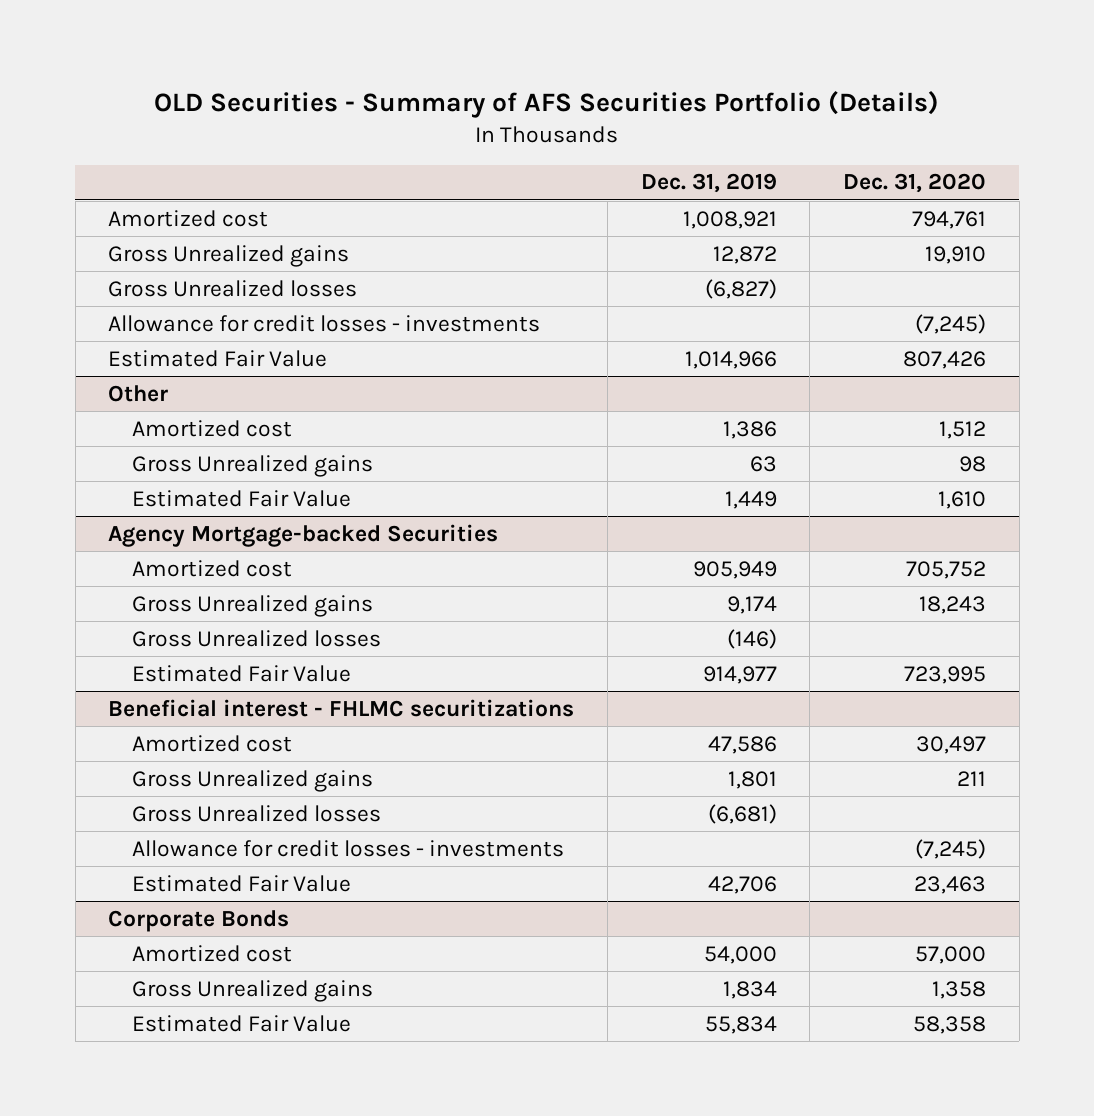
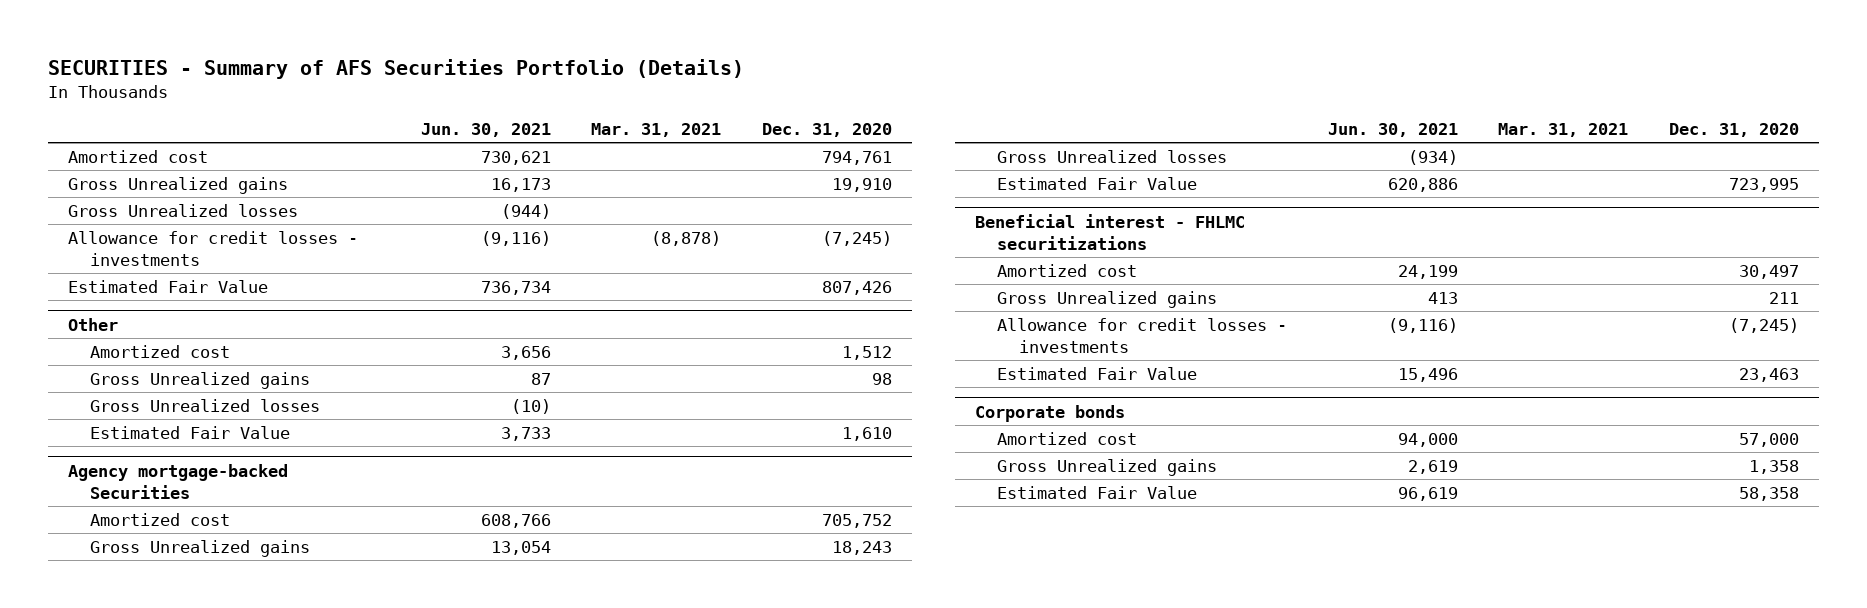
[154,90,940,118] OLD Securities - Summary of AFS Securities Portfolio (Details) -> [48,58,745,79] SECURITIES - Summary of AFS Securities Portfolio (Details)
[640,173,777,194] Dec. 31, 2019 -> none
none -> [420,122,551,137] Jun. 30, 2021
none -> [591,122,722,137] Mar. 31, 2021
none -> [90,398,321,412] Gross Unrealized losses
[108,523,499,547] Agency Mortgage-backed Securities -> [68,463,289,499] Agency mortgage-backed Securities
[131,804,381,822] Gross Unrealized losses -> none
[108,909,290,932] Corporate Bonds -> [975,404,1126,422] Corporate bonds

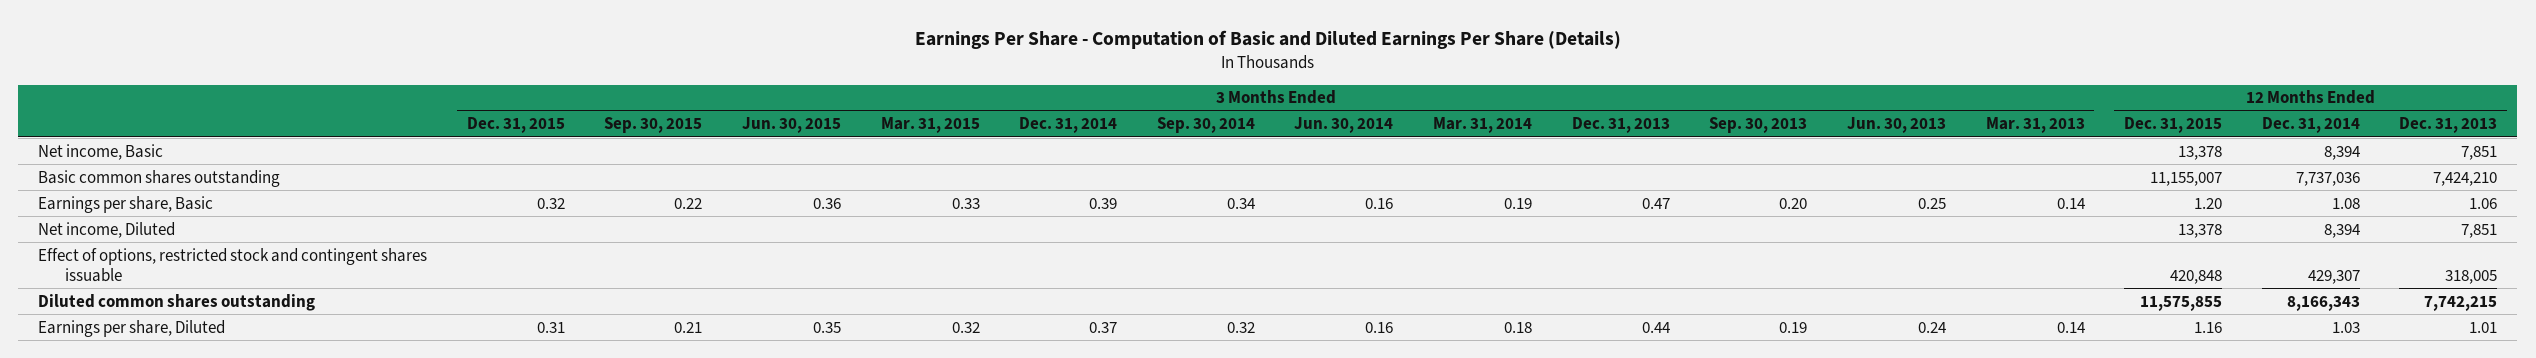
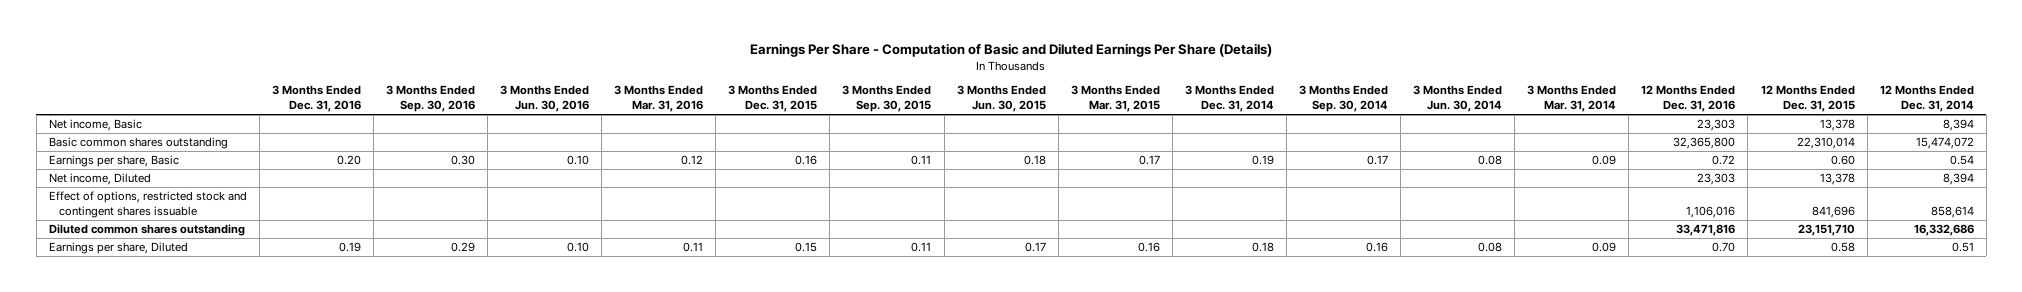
[1571,117,1670,134] Dec. 31, 2013 -> none
[1709,117,1808,134] Sep. 30, 2013 -> none
[1846,117,1946,134] Jun. 30, 2013 -> none
[1985,117,2085,134] Mar. 31, 2013 -> none
[2399,117,2498,134] Dec. 31, 2013 -> none
none -> [271,85,361,113] 3 Months Ended Dec. 31, 2016
none -> [385,85,475,113] 3 Months Ended Sep. 30, 2016
none -> [500,85,590,113] 3 Months Ended Jun. 30, 2016
none -> [614,85,704,113] 3 Months Ended Mar. 31, 2016
none -> [1641,85,1736,113] 12 Months Ended Dec. 31, 2016
[2150,171,2223,186] 11,155,007 -> [1796,137,1855,150] 22,310,014
[2295,171,2360,186] 7,737,036 -> [1915,137,1974,150] 15,474,072
[536,197,565,209] 0.32 -> [795,155,818,166] 0.16
[674,197,703,209] 0.22 -> [911,155,932,166] 0.11
[813,197,842,209] 0.36 -> [1023,155,1046,166] 0.18
[951,197,980,209] 0.33 -> [1138,155,1160,166] 0.17
[1089,197,1118,209] 0.39 -> [1251,155,1274,166] 0.19
[1226,197,1255,209] 0.34 -> [1367,155,1389,166] 0.17
[1365,197,1394,209] 0.16 -> [1478,155,1503,166] 0.08
[1504,197,1533,209] 0.19 -> [1592,155,1617,166] 0.09
[2194,197,2223,209] 1.20 -> [1830,155,1855,166] 0.60
[2331,197,2360,209] 1.08 -> [1949,155,1974,166] 0.54
[2170,270,2223,285] 420,848 -> [1811,205,1855,218] 841,696
[2307,270,2360,285] 429,307 -> [1930,205,1974,218] 858,614
[2140,295,2223,311] 11,575,855 -> [1797,224,1855,237] 23,151,710
[2286,295,2360,311] 8,166,343 -> [1913,224,1974,237] 16,332,686
[536,321,565,333] 0.31 -> [795,242,818,253] 0.15
[674,321,703,333] 0.21 -> [911,242,932,253] 0.11
[813,321,842,333] 0.35 -> [1024,242,1046,253] 0.17
[951,321,980,333] 0.32 -> [1137,242,1160,253] 0.16
[1089,321,1118,333] 0.37 -> [1251,242,1274,253] 0.18
[1226,321,1255,333] 0.32 -> [1366,242,1389,253] 0.16
[1365,321,1394,333] 0.16 -> [1478,242,1503,253] 0.08
[1504,321,1533,333] 0.18 -> [1592,242,1617,253] 0.09
[2194,321,2223,333] 1.16 -> [1830,242,1855,253] 0.58
[2331,321,2360,333] 1.03 -> [1951,242,1974,253] 0.51

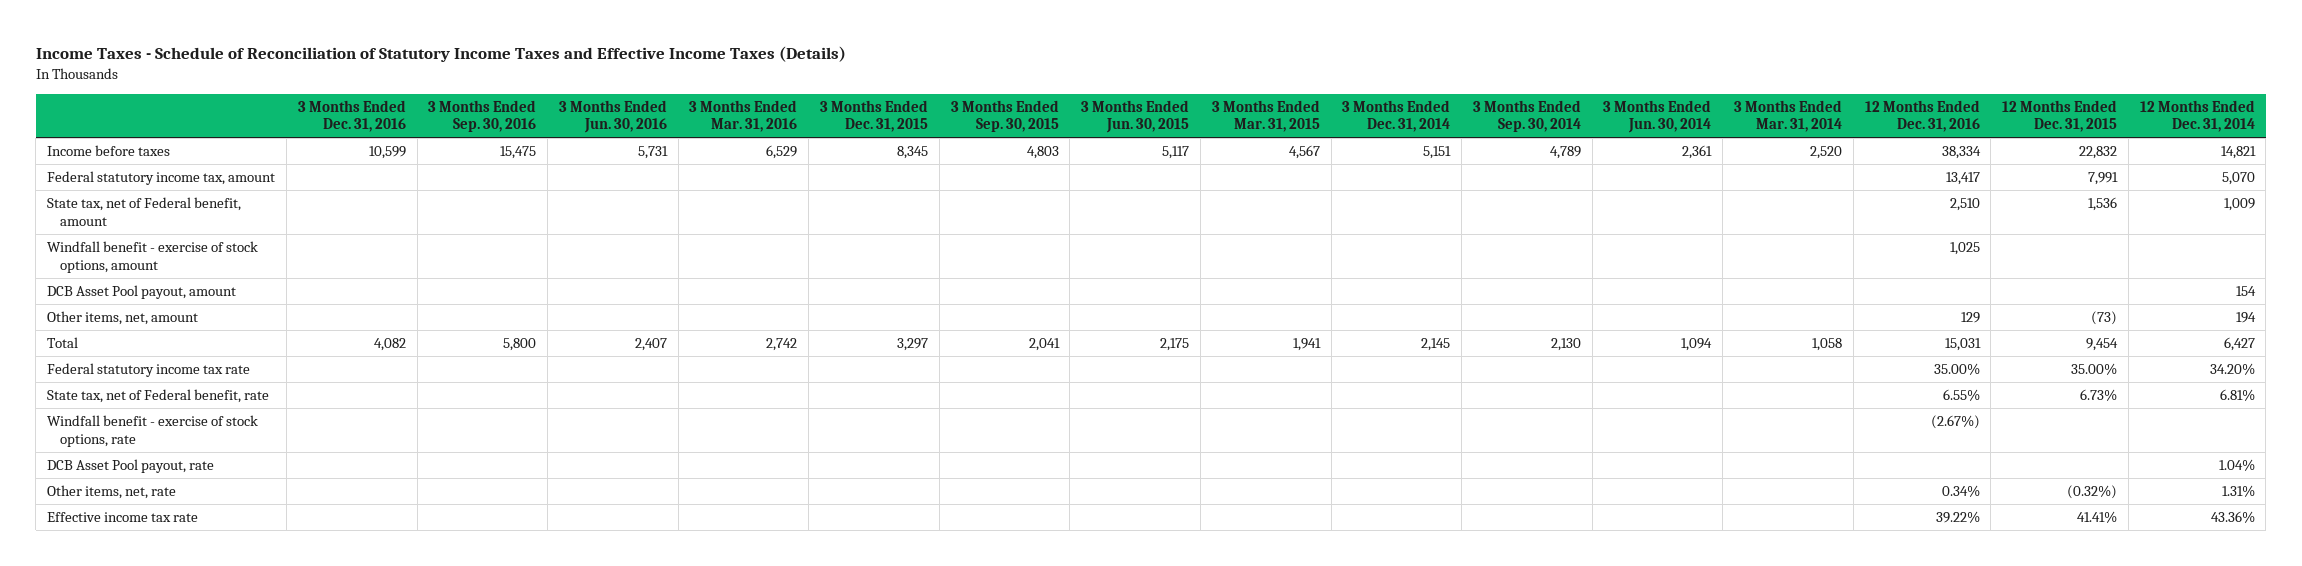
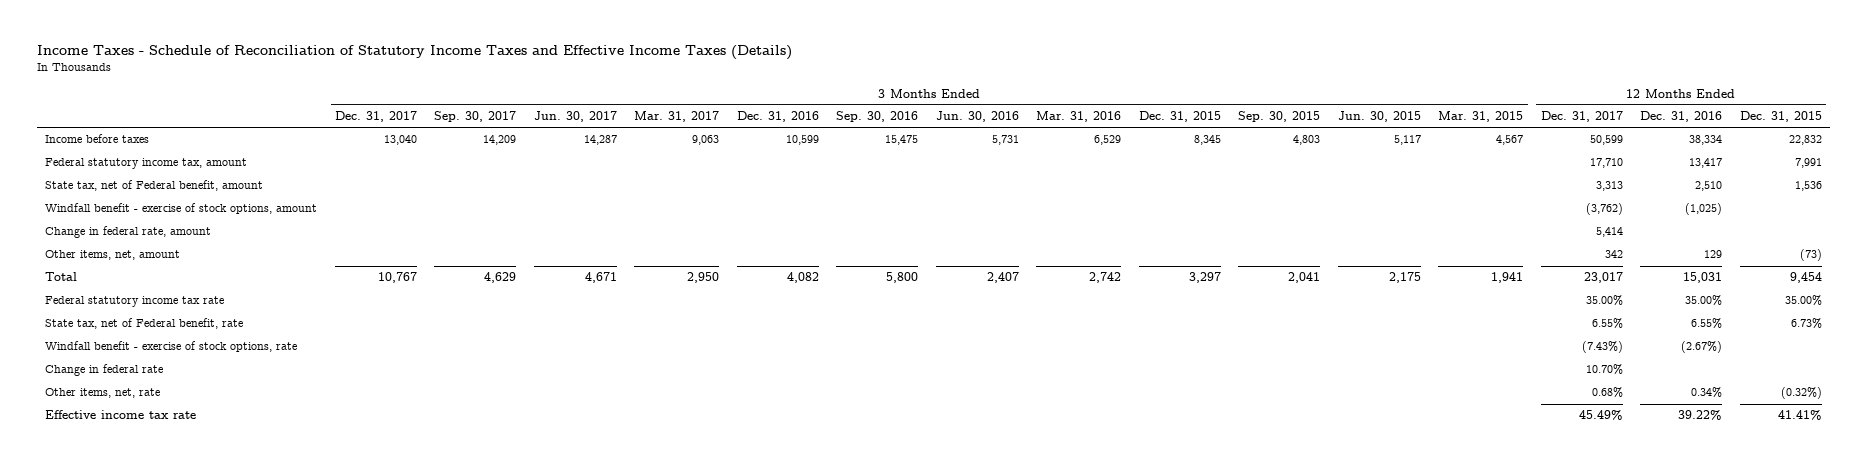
[1342,99,1451,133] 3 Months Ended Dec. 31, 2014 -> none
[1472,99,1581,133] 3 Months Ended Sep. 30, 2014 -> none
[1603,99,1712,134] 3 Months Ended Jun. 30, 2014 -> none
[1733,99,1842,133] 3 Months Ended Mar. 31, 2014 -> none
[2139,99,2255,133] 12 Months Ended Dec. 31, 2014 -> none
none -> [334,111,417,123] Dec. 31, 2017
none -> [434,111,517,123] Sep. 30, 2017
none -> [533,111,617,123] Jun. 30, 2017
none -> [634,111,720,123] Mar. 31, 2017
none -> [1540,111,1623,123] Dec. 31, 2017
[47,285,237,300] DCB Asset Pool payout, amount -> none
[1949,242,1980,256] 1,025 -> [1685,203,1723,216] (1,025)
none -> [45,226,212,239] Change in federal rate, amount
[47,459,215,474] DCB Asset Pool payout, rate -> none
none -> [45,364,164,377] Change in federal rate

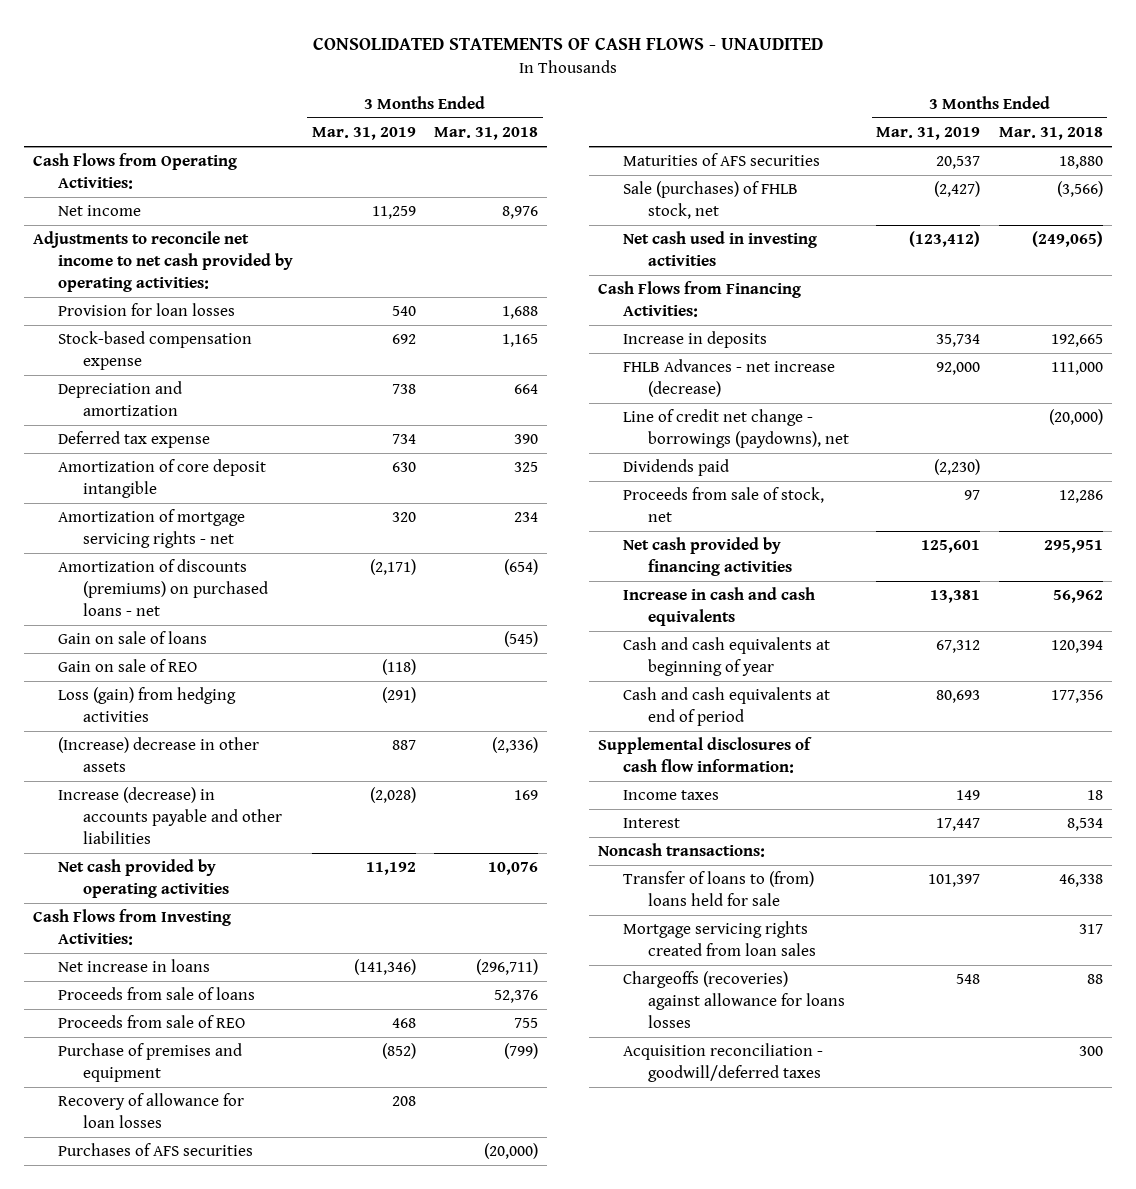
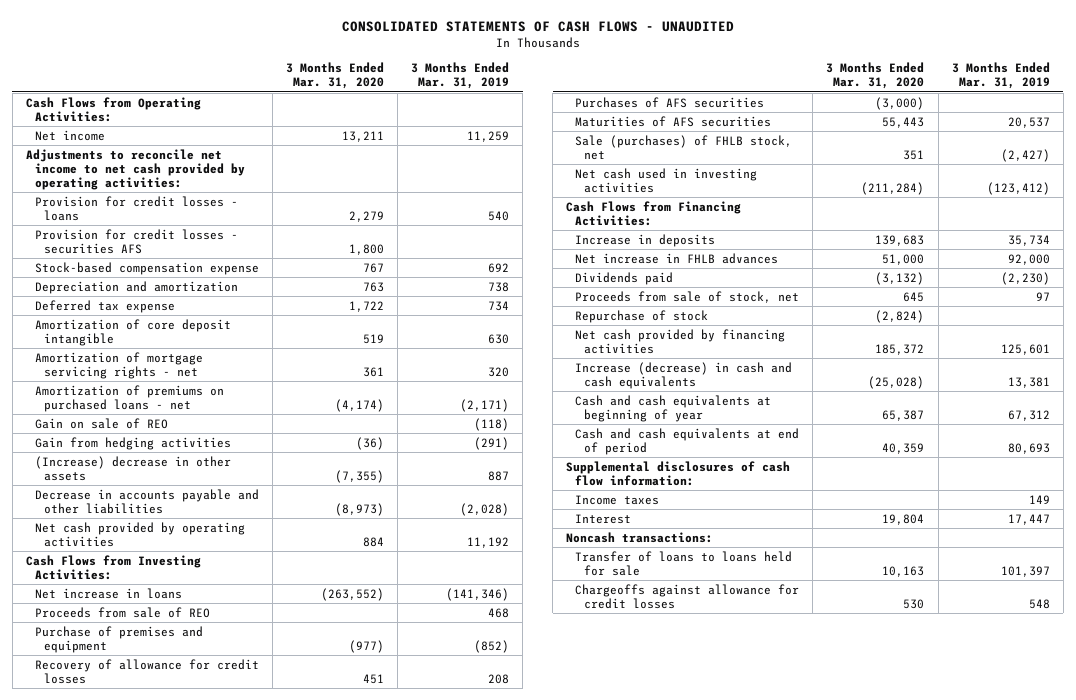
[434,127,539,141] Mar. 31, 2018 -> none
none -> [285,62,384,90] 3 Months Ended Mar. 31, 2020
[58,303,236,317] Provision for loan losses -> [34,195,238,221] Provision for credit losses - loans
none -> [34,228,238,254] Provision for credit losses - securities AFS
[58,631,208,645] Gain on sale of loans -> none
[58,559,269,616] Amortization of discounts (premiums) on purchased loans - net -> [34,384,224,412] Amortization of premiums on purchased loans - net
[58,687,237,723] Loss (gain) from hedging activities -> [34,436,231,450] Gain from hedging activities
[58,787,283,844] Increase (decrease) in accounts payable and other liabilities -> [34,488,259,514] Decrease in accounts payable and other liabilities
[58,987,256,1001] Proceeds from sale of loans -> none
[58,1093,245,1129] Recovery of allowance for loan losses -> [34,658,259,684] Recovery of allowance for credit losses
[623,409,849,449] Line of credit net change - borrowings (paydowns), net -> none
[623,359,836,398] FHLB Advances - net increase (decrease) -> [575,252,779,264] Net increase in FHLB advances
none -> [575,309,709,323] Repurchase of stock
[623,587,816,627] Increase in cash and cash equivalents -> [575,361,793,389] Increase (decrease) in cash and cash equivalents
[623,921,816,957] Mortgage servicing rights created from loan sales -> none
[623,1043,824,1083] Acquisition reconciliation - goodwill/deferred taxes -> none
[623,871,815,907] Transfer of loans to (from) loans held for sale -> [575,550,793,576] Transfer of loans to loans held for sale
[623,971,845,1028] Chargeoffs (recoveries) against allowance for loans losses -> [575,583,800,609] Chargeoffs against allowance for credit losses

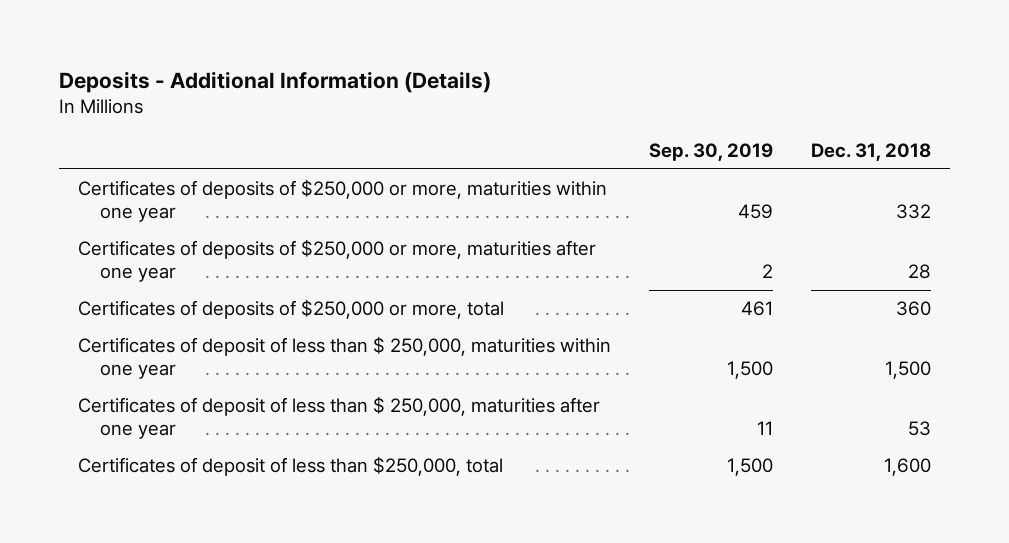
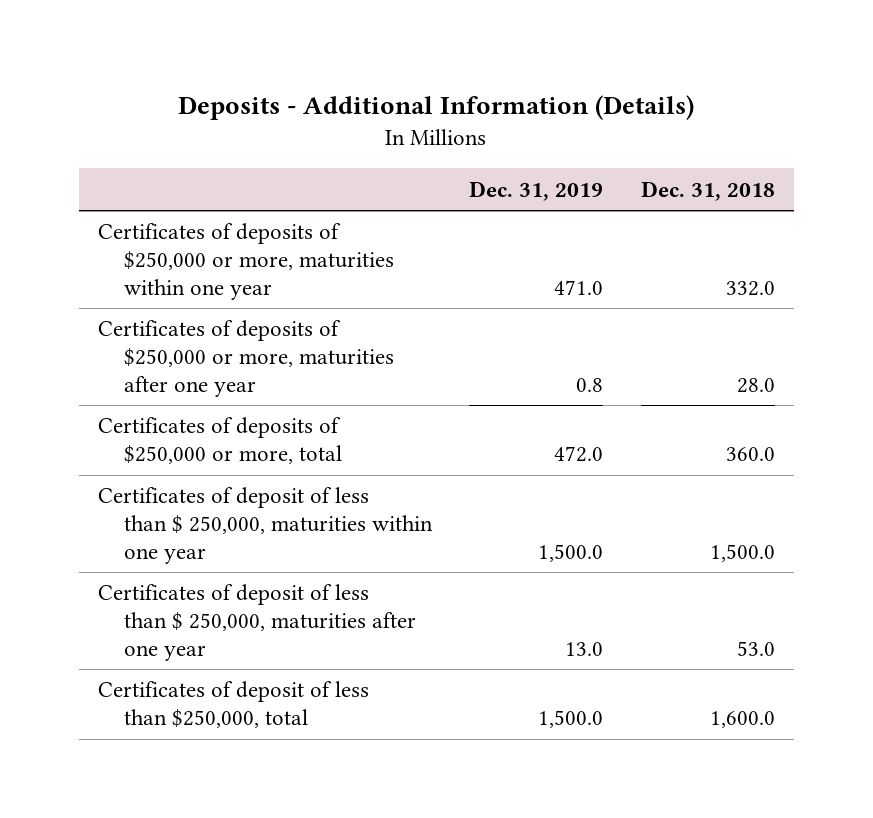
[648,142,773,161] Sep. 30, 2019 -> none
none -> [469,180,604,201] Dec. 31, 2019
[896,204,932,220] 332 -> [725,280,775,296] 332.0
[908,264,932,280] 28 -> [736,377,775,393] 28.0
[896,301,932,317] 360 -> [725,447,775,462] 360.0
[885,361,932,380] 1,500 -> [709,543,775,562] 1,500.0
[908,421,932,437] 53 -> [736,640,775,656] 53.0
[884,458,932,477] 1,600 -> [709,711,775,729] 1,600.0

